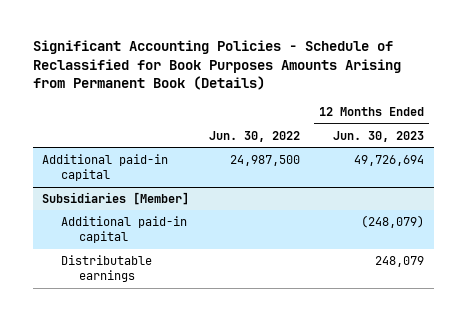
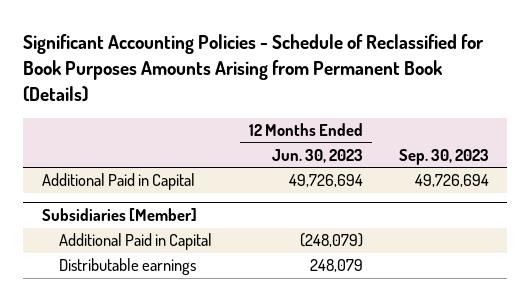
[208,130,300,142] Jun. 30, 2022 -> none
none -> [399,149,490,166] Sep. 30, 2023
[42,154,169,182] Additional paid-in capital -> [41,173,195,191] Additional Paid in Capital
[60,216,187,244] Additional paid-in capital -> [59,233,213,251] Additional Paid in Capital

